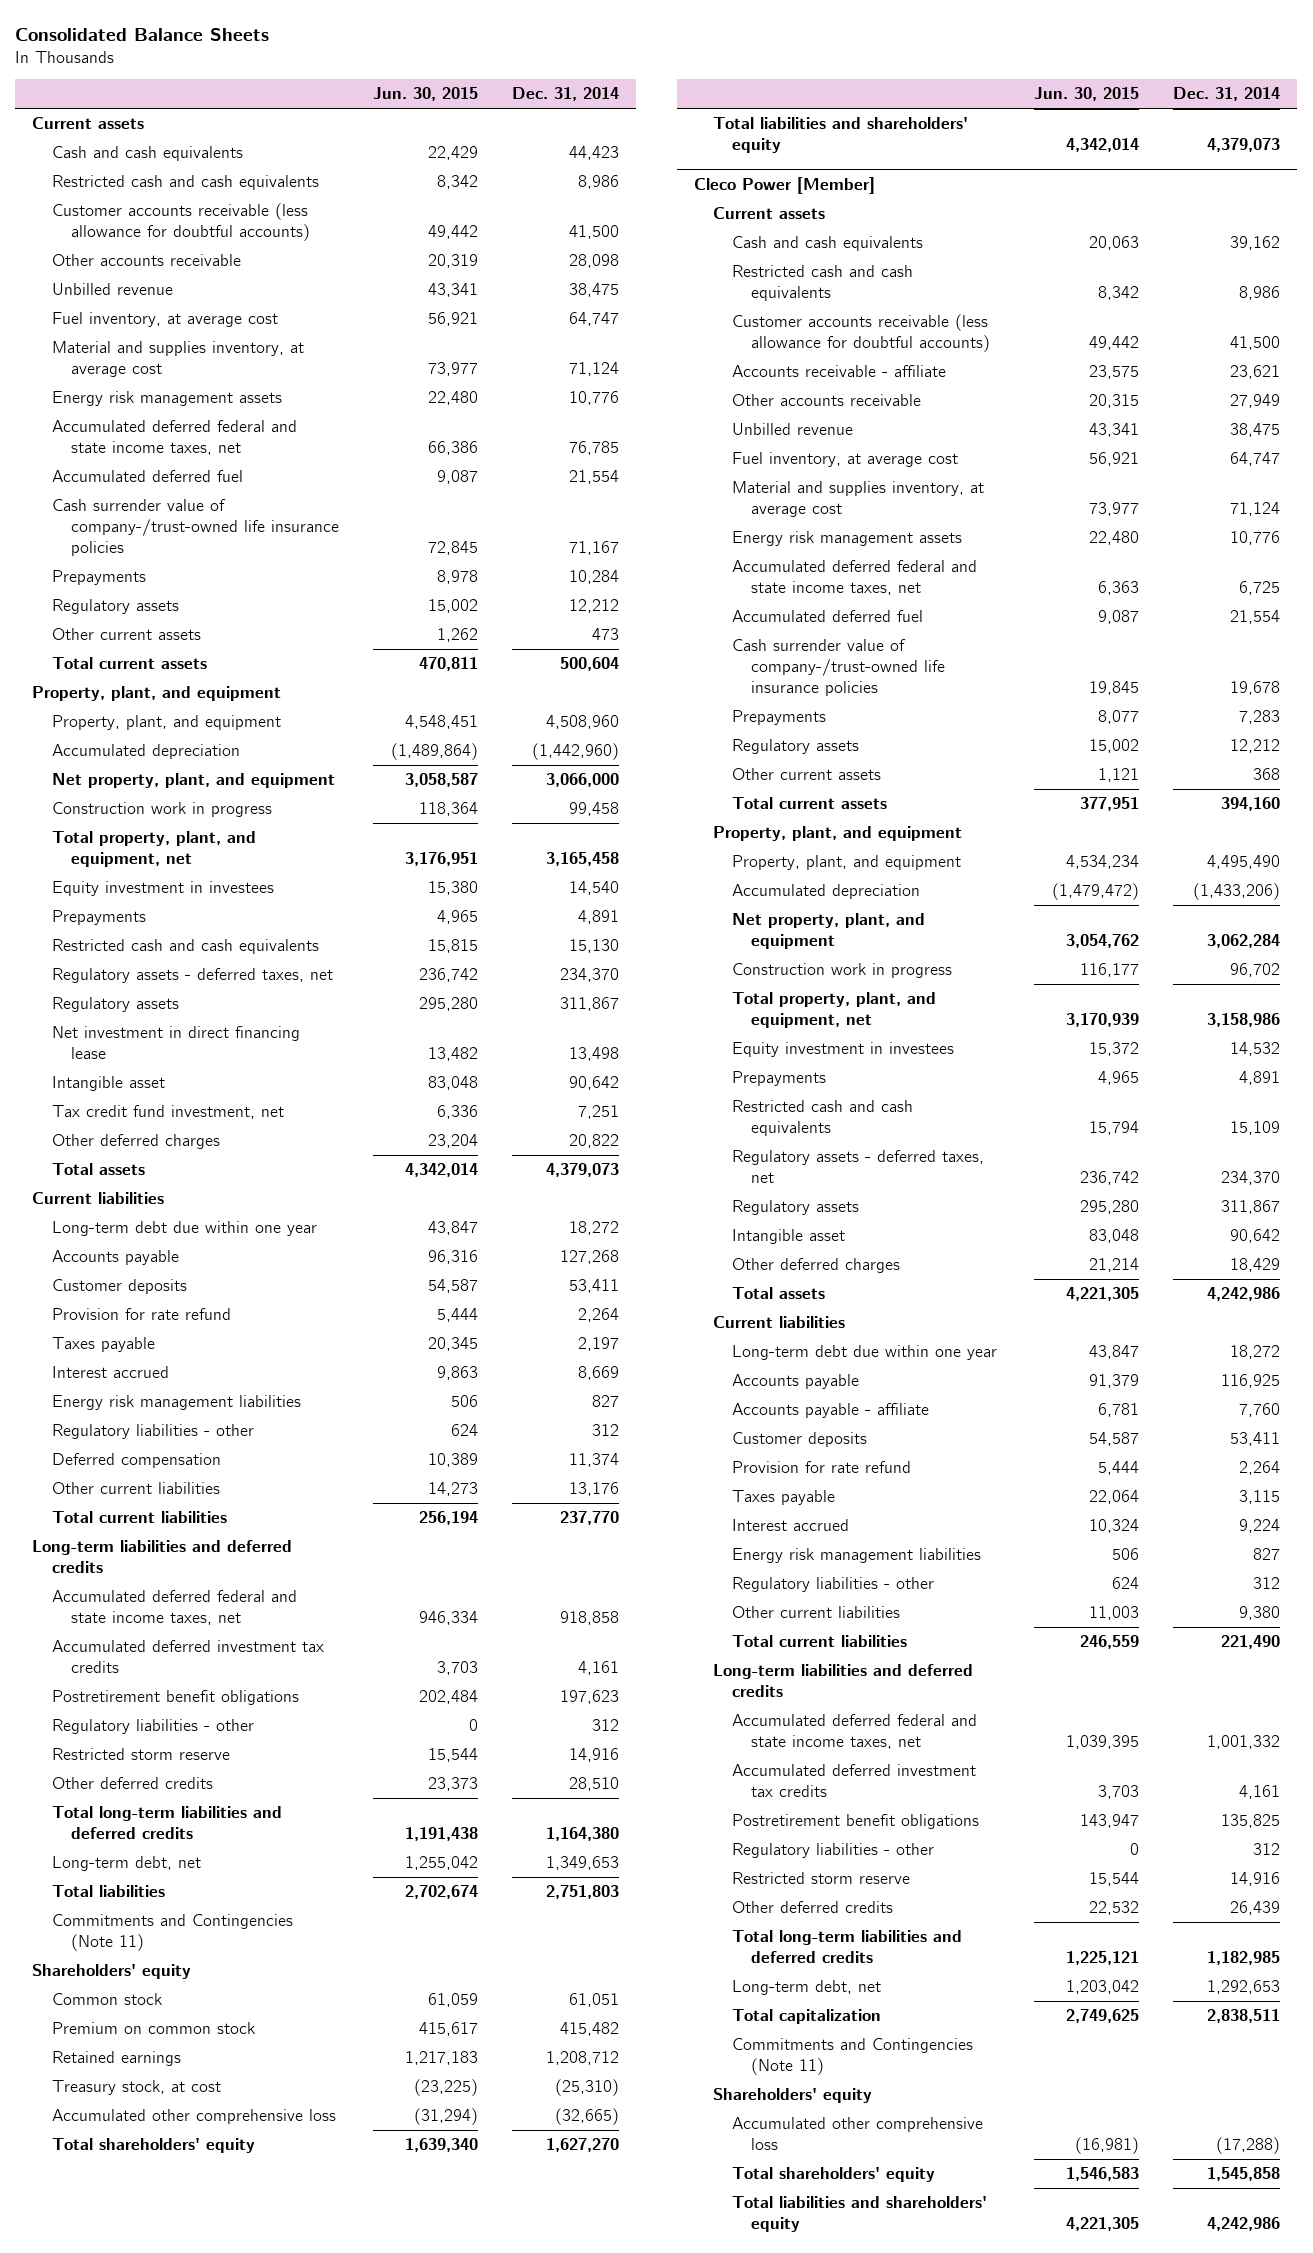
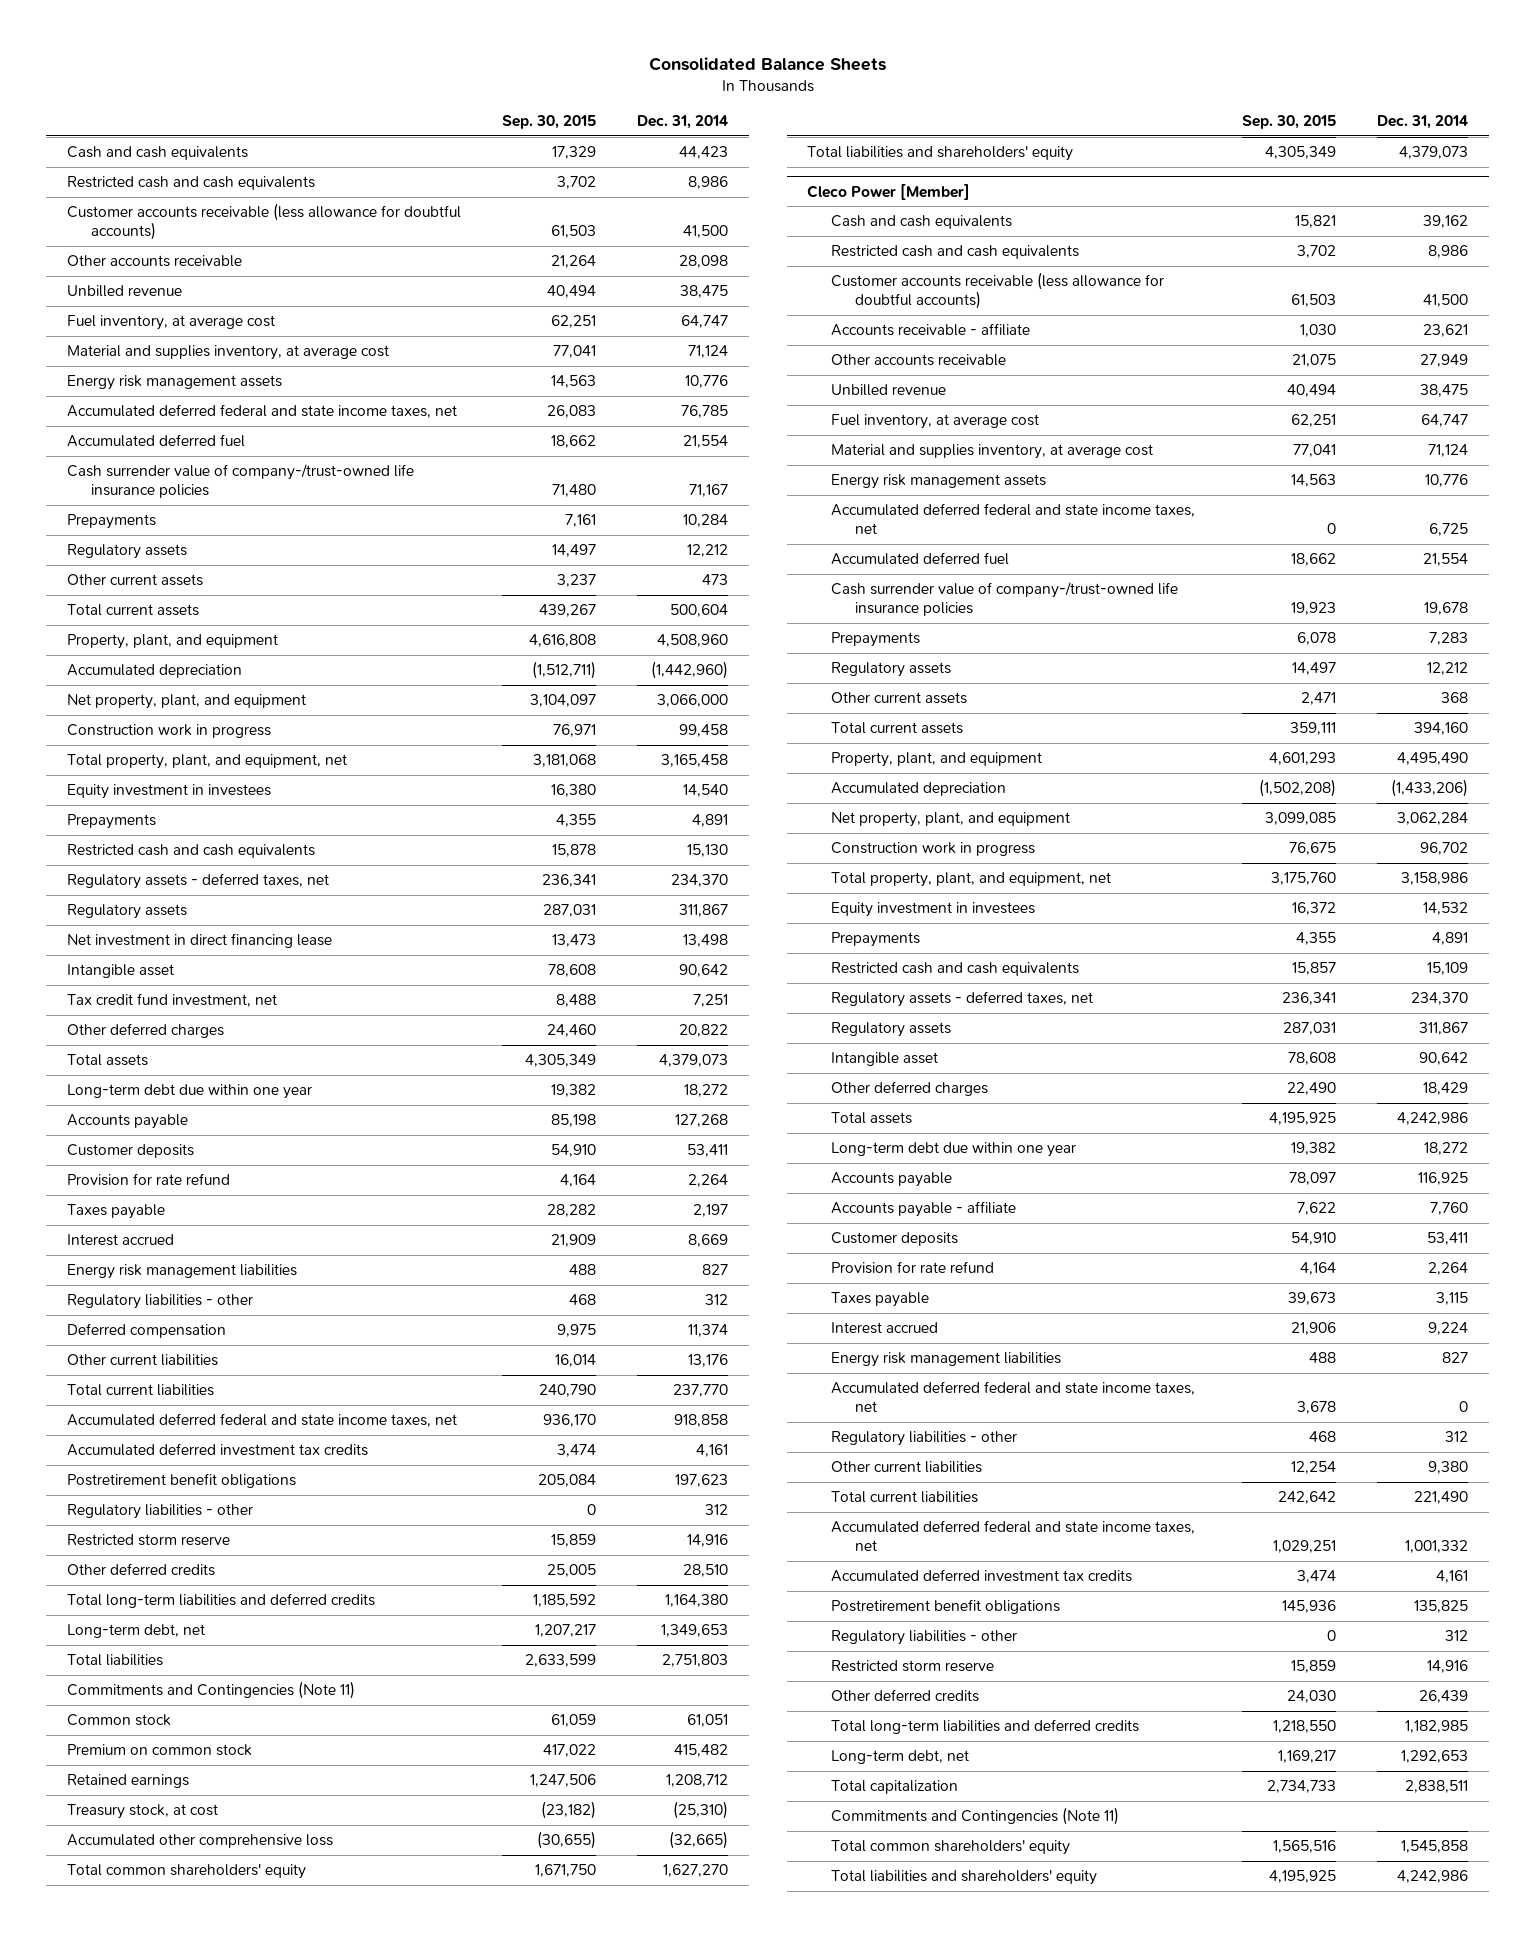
[372,87,478,102] Jun. 30, 2015 -> none
none -> [501,114,596,129] Sep. 30, 2015
[32,117,145,130] Current assets -> none
[32,686,282,702] Property, plant, and equipment -> none
[32,1192,165,1205] Current liabilities -> none
[32,1540,293,1574] Long-term liabilities and deferred credits -> none
[32,1964,192,1980] Shareholders' equity -> none
[51,2138,255,2154] Total shareholders' equity -> [66,1864,306,1880] Total common shareholders' equity
[712,207,825,220] Current assets -> none
[712,826,962,842] Property, plant, and equipment -> none
[712,1316,845,1329] Current liabilities -> none
none -> [831,1381,1196,1413] Accumulated deferred federal and state income taxes, net
[712,1664,973,1698] Long-term liabilities and deferred credits -> none
[712,2088,872,2104] Shareholders' equity -> none
[732,2117,984,2151] Accumulated other comprehensive loss -> none
[732,2167,936,2183] Total shareholders' equity -> [831,1840,1071,1856] Total common shareholders' equity

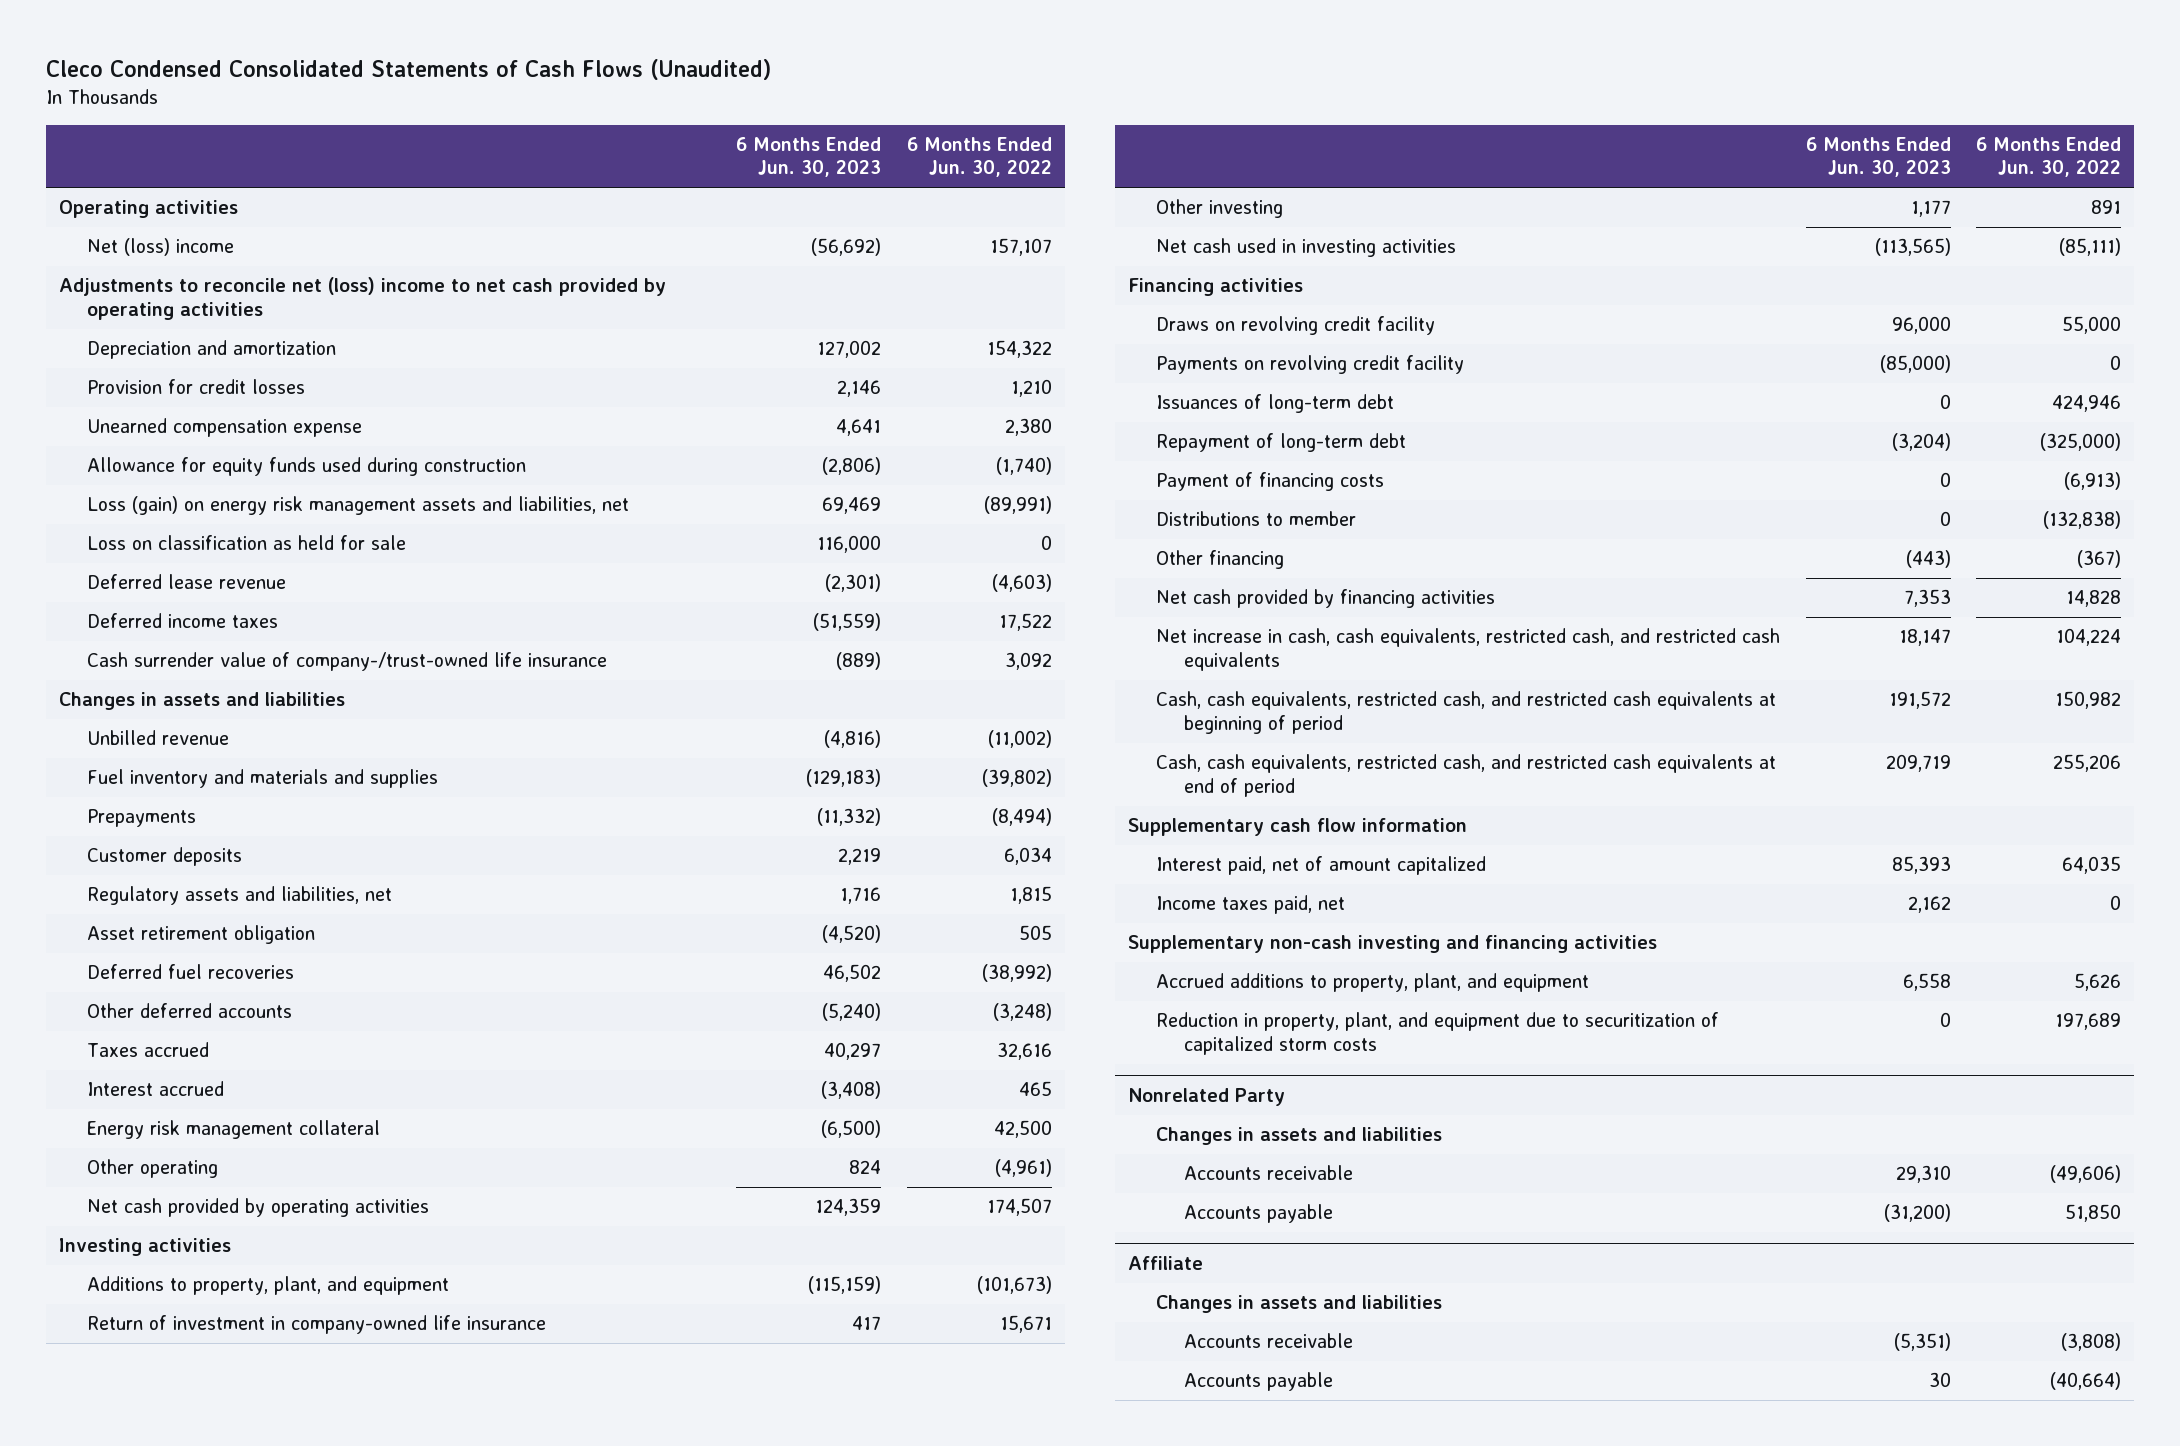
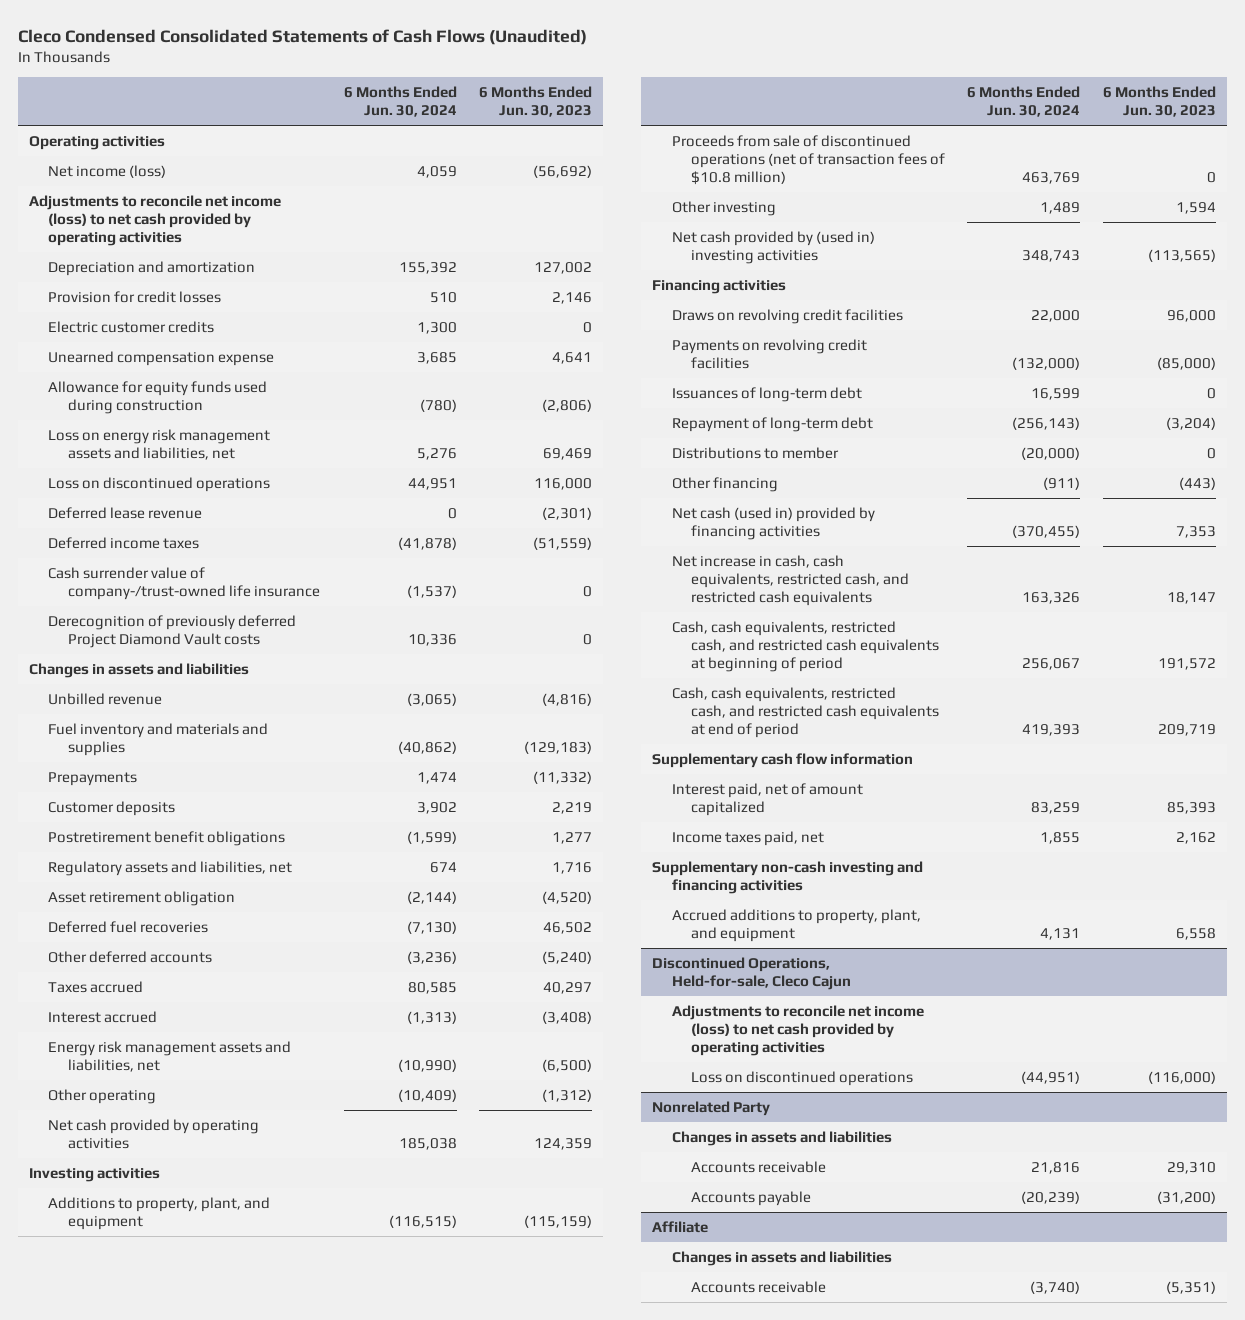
[906,137,1052,178] 6 Months Ended Jun. 30, 2022 -> none
none -> [343,86,457,118] 6 Months Ended Jun. 30, 2024
[86,238,234,257] Net (loss) income -> [48,164,167,178] Net income (loss)
[58,277,666,320] Adjustments to reconcile net (loss) income to net cash provided by operating activities -> [29,194,282,247] Adjustments to reconcile net income (loss) to net cash provided by operating activities
none -> [48,320,215,333] Electric customer credits
[86,496,629,516] Loss (gain) on energy risk management assets and liabilities, net -> [48,428,271,461] Loss on energy risk management assets and liabilities, net
[86,535,406,551] Loss on classification as held for sale -> [48,476,271,492] Loss on discontinued operations
[836,652,882,671] (889) -> [583,586,593,598] 0
none -> [48,614,297,649] Derecognition of previously deferred Project Diamond Vault costs
none -> [48,830,286,846] Postretirement benefit obligations
[86,1120,380,1140] Energy risk management collateral -> [48,1040,292,1073] Energy risk management assets and liabilities, net
[849,1160,882,1175] 824 -> [542,1088,593,1102] (1,312)
[86,1315,546,1335] Return of investment in company-owned life insurance -> none
none -> [671,134,946,186] Proceeds from sale of discontinued operations (net of transaction fees of $10.8 million)
[1910,200,1951,218] 1,177 -> [1175,201,1216,214] 1,594
[1155,238,1456,258] Net cash used in investing activities -> [671,230,875,265] Net cash provided by (used in) investing activities
[1155,316,1435,336] Draws on revolving credit facility -> [671,308,903,324] Draws on revolving credit facilities
[1155,355,1464,375] Payments on revolving credit facility -> [671,338,867,370] Payments on revolving credit facilities
[1155,472,1384,492] Payment of financing costs -> none
[1155,589,1495,609] Net cash provided by financing activities -> [671,506,875,541] Net cash (used in) provided by financing activities
[1155,1012,1719,1055] Reduction in property, plant, and equipment due to securitization of capitalized storm costs -> none
none -> [652,956,851,991] Discontinued Operations, Held-for-sale, Cleco Cajun
none -> [671,1004,924,1057] Adjustments to reconcile net income (loss) to net cash provided by operating activities
none -> [691,1070,914,1086] Loss on discontinued operations
[1183,1372,1333,1392] Accounts payable -> none

